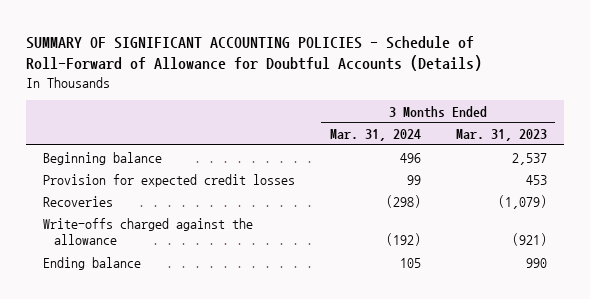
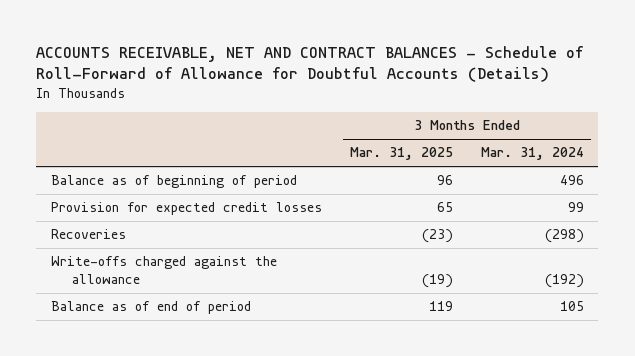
[26,36,483,72] SUMMARY OF SIGNIFICANT ACCOUNTING POLICIES - Schedule of Roll-Forward of Allowance for Doubtful Accounts (Details) -> [36,45,585,83] ACCOUNTS RECEIVABLE, NET AND CONTRACT BALANCES - Schedule of Roll-Forward of Allowance for Doubtful Accounts (Details)
[455,129,547,142] Mar. 31, 2023 -> none
none -> [349,147,453,161] Mar. 31, 2025
[43,151,163,165] Beginning balance -> [50,175,297,189] Balance as of beginning of period
[43,256,142,270] Ending balance -> [50,301,251,315] Balance as of end of period

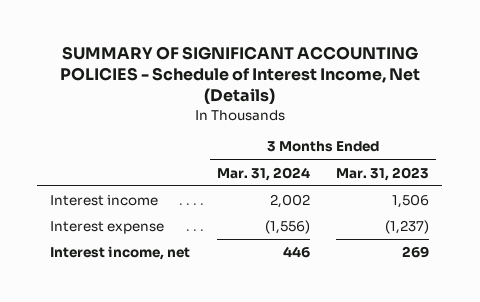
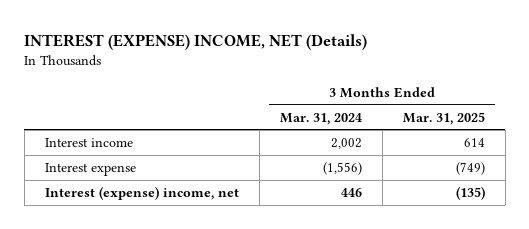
[59,45,420,105] SUMMARY OF SIGNIFICANT ACCOUNTING POLICIES - Schedule of Interest Income, Net (Details) -> [24,34,368,51] INTEREST (EXPENSE) INCOME, NET (Details)
[336,166,430,181] Mar. 31, 2023 -> none
none -> [402,111,485,125] Mar. 31, 2025
[50,246,191,261] Interest income, net -> [44,186,239,201] Interest (expense) income, net

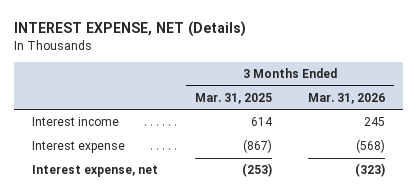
[24,34,368,51] INTEREST (EXPENSE) INCOME, NET (Details) -> [14,21,247,38] INTEREST EXPENSE, NET (Details)
[279,112,362,125] Mar. 31, 2024 -> none
none -> [307,92,385,104] Mar. 31, 2026
[455,162,485,176] (749) -> [242,139,272,154] (867)
[44,186,239,201] Interest (expense) income, net -> [32,165,159,178] Interest expense, net
[455,186,485,201] (135) -> [241,163,272,178] (253)

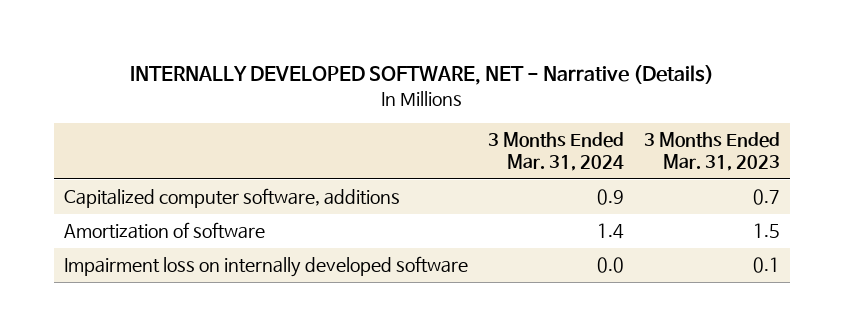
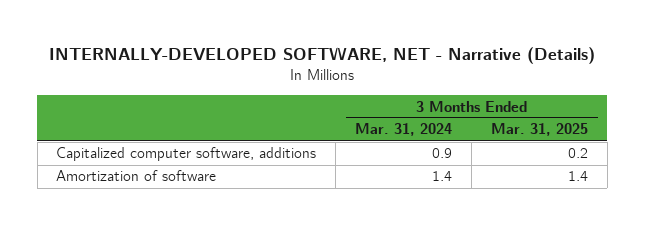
[129,65,714,86] INTERNALLY DEVELOPED SOFTWARE, NET - Narrative (Details) -> [49,47,596,65] INTERNALLY-DEVELOPED SOFTWARE, NET - Narrative (Details)
[643,131,780,171] 3 Months Ended Mar. 31, 2023 -> none
none -> [491,123,589,137] Mar. 31, 2025
[63,256,468,278] Impairment loss on internally developed software -> none

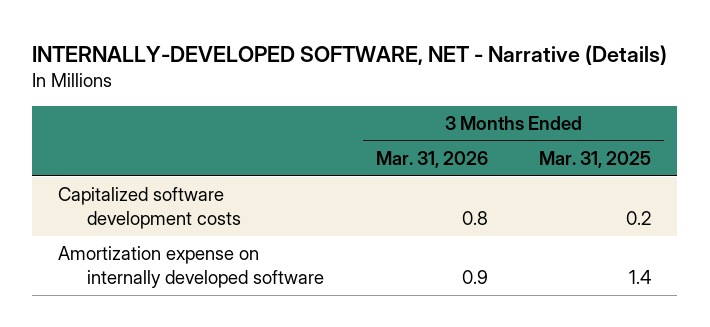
[355,123,453,137] Mar. 31, 2024 -> none
none -> [375,151,488,169] Mar. 31, 2026
[56,147,317,162] Capitalized computer software, additions -> [58,187,241,229] Capitalized software development costs
[56,170,217,182] Amortization of software -> [58,246,324,288] Amortization expense on internally developed software

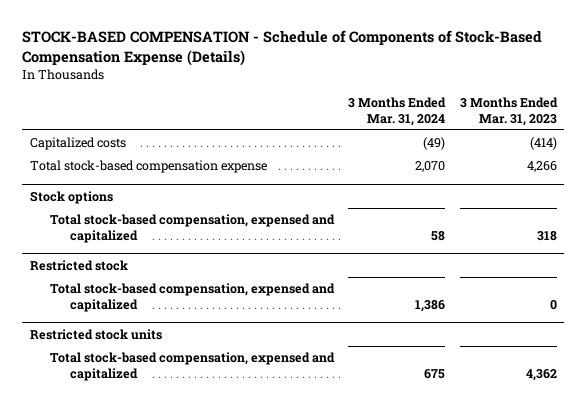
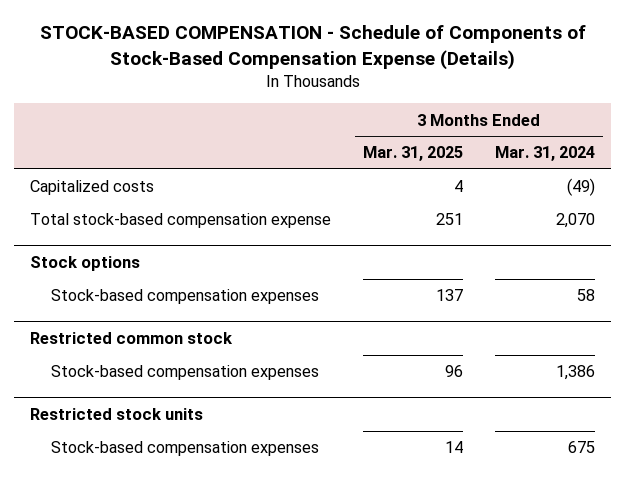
[460,97,559,127] 3 Months Ended Mar. 31, 2023 -> none
none -> [363,146,464,162] Mar. 31, 2025
[49,213,335,243] Total stock-based compensation, expensed and capitalized -> [50,289,319,305] Stock-based compensation expenses
[29,259,128,271] Restricted stock -> [29,332,233,345] Restricted common stock
[49,282,335,312] Total stock-based compensation, expensed and capitalized -> [50,365,319,381] Stock-based compensation expenses
[49,351,335,381] Total stock-based compensation, expensed and capitalized -> [50,441,319,457] Stock-based compensation expenses

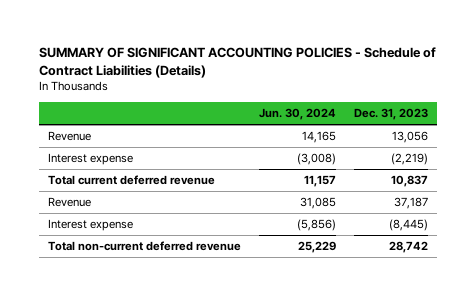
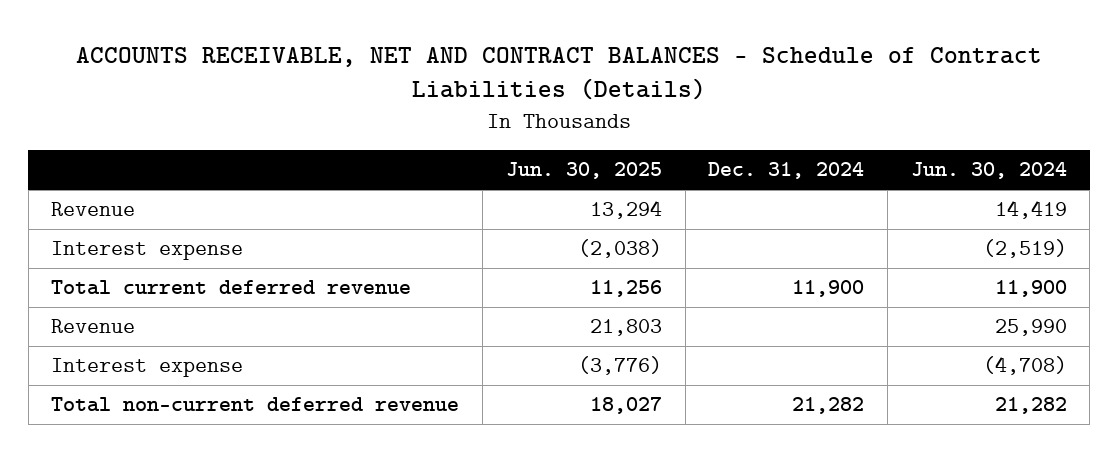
[39,47,437,78] SUMMARY OF SIGNIFICANT ACCOUNTING POLICIES - Schedule of Contract Liabilities (Details) -> [76,46,1043,101] ACCOUNTS RECEIVABLE, NET AND CONTRACT BALANCES - Schedule of Contract Liabilities (Details)
[353,107,428,120] Dec. 31, 2023 -> none
none -> [505,162,662,180] Jun. 30, 2025
none -> [708,162,865,180] Dec. 31, 2024
[302,131,337,144] 14,165 -> [994,200,1067,220] 14,419
[297,153,337,166] (3,008) -> [982,239,1067,259] (2,519)
[304,175,337,188] 11,157 -> [994,280,1067,298] 11,900
[300,197,337,210] 31,085 -> [994,319,1067,337] 25,990
[297,219,337,232] (5,856) -> [982,356,1067,376] (4,708)
[298,241,337,254] 25,229 -> [994,397,1067,415] 21,282

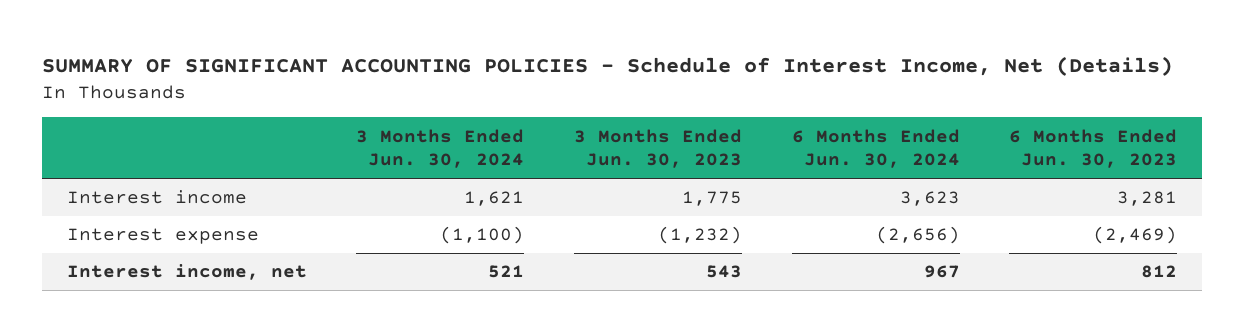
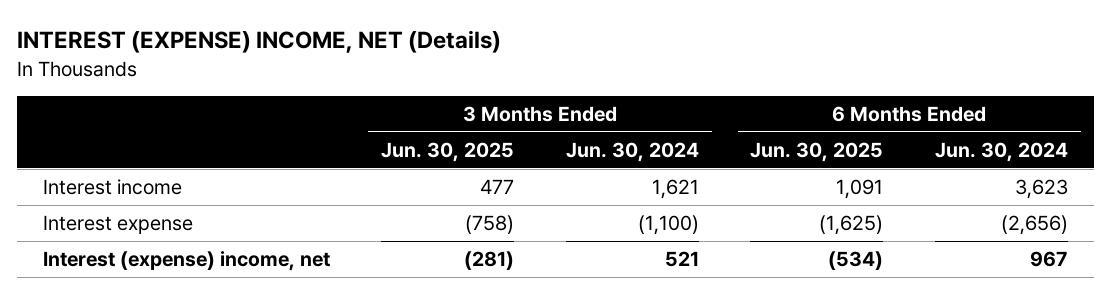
[41,55,1173,76] SUMMARY OF SIGNIFICANT ACCOUNTING POLICIES - Schedule of Interest Income, Net (Details) -> [17,30,502,54] INTEREST (EXPENSE) INCOME, NET (Details)
[574,128,743,169] 3 Months Ended Jun. 30, 2023 -> none
[1009,128,1178,169] 6 Months Ended Jun. 30, 2023 -> none
none -> [381,141,515,162] Jun. 30, 2025
none -> [750,141,884,162] Jun. 30, 2025
[66,264,307,281] Interest income, net -> [42,251,330,272] Interest (expense) income, net

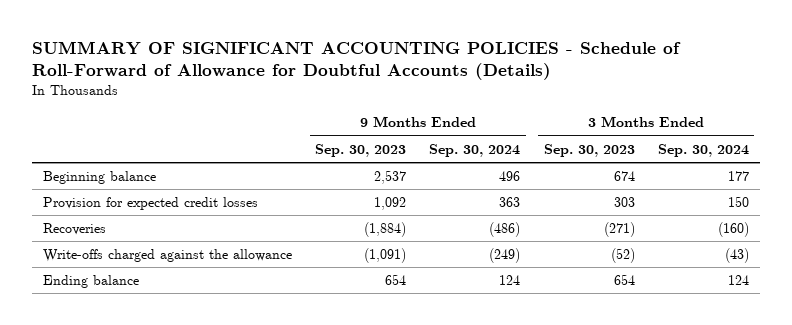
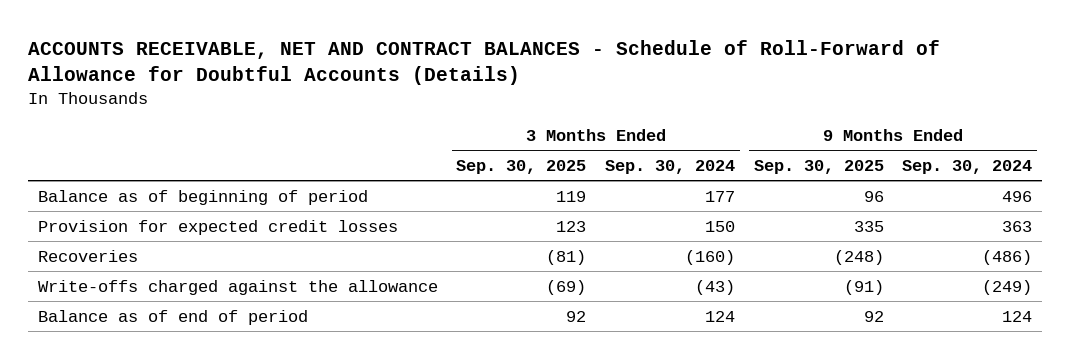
[31,40,681,80] SUMMARY OF SIGNIFICANT ACCOUNTING POLICIES - Schedule of Roll-Forward of Allowance for Doubtful Accounts (Details) -> [28,39,941,85] ACCOUNTS RECEIVABLE, NET AND CONTRACT BALANCES - Schedule of Roll-Forward of Allowance for Doubtful Accounts (Details)
[315,143,407,157] Sep. 30, 2023 -> none
[543,143,635,157] Sep. 30, 2023 -> none
none -> [456,159,587,174] Sep. 30, 2025
none -> [753,159,884,174] Sep. 30, 2025
[43,171,157,185] Beginning balance -> [37,189,368,205] Balance as of beginning of period
[43,275,140,289] Ending balance -> [37,309,308,325] Balance as of end of period

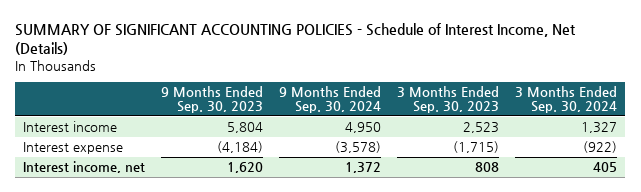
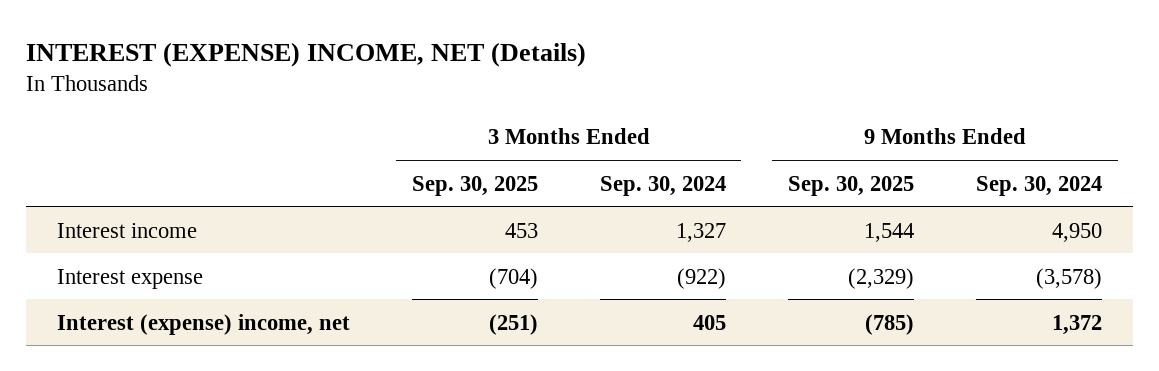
[15,23,577,56] SUMMARY OF SIGNIFICANT ACCOUNTING POLICIES - Schedule of Interest Income, Net (Details) -> [25,41,586,67] INTEREST (EXPENSE) INCOME, NET (Details)
[161,86,264,114] 9 Months Ended Sep. 30, 2023 -> none
[397,86,500,114] 3 Months Ended Sep. 30, 2023 -> none
none -> [411,175,538,196] Sep. 30, 2025
none -> [788,175,915,196] Sep. 30, 2025
[23,161,146,174] Interest income, net -> [56,313,350,335] Interest (expense) income, net

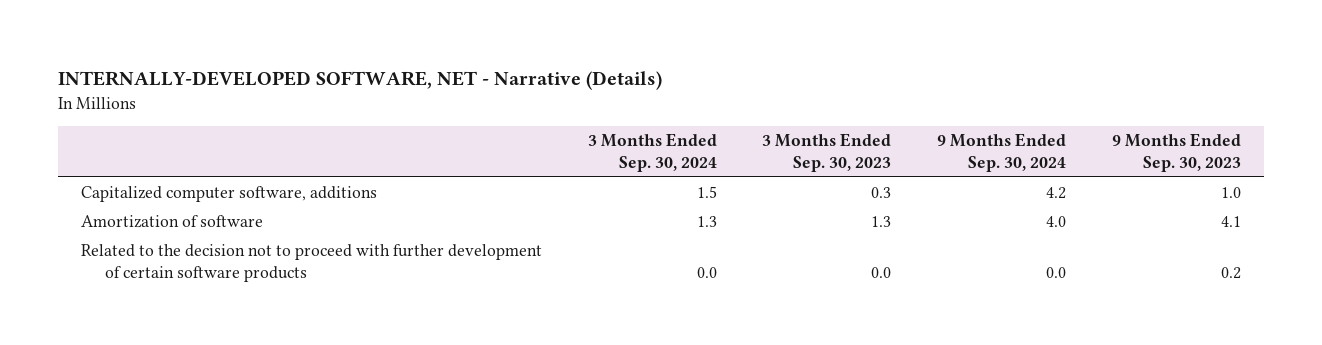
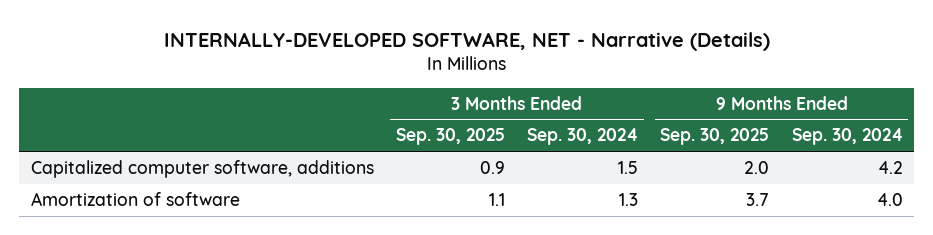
[762,133,892,172] 3 Months Ended Sep. 30, 2023 -> none
[1112,133,1242,172] 9 Months Ended Sep. 30, 2023 -> none
none -> [395,128,505,146] Sep. 30, 2025
none -> [660,128,770,146] Sep. 30, 2025
[80,244,542,282] Related to the decision not to proceed with further development of certain software products -> none

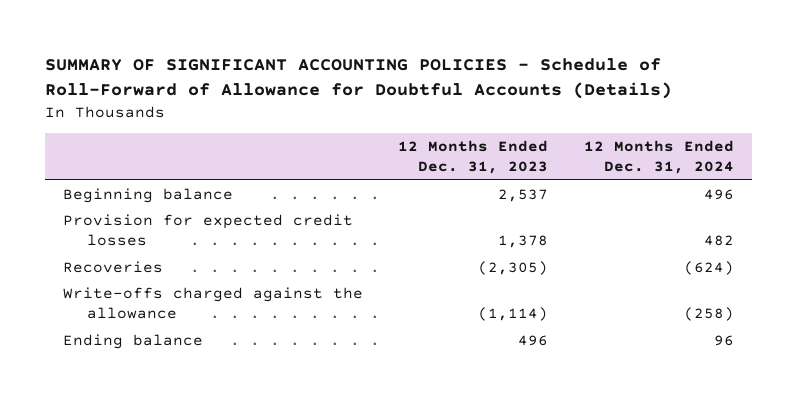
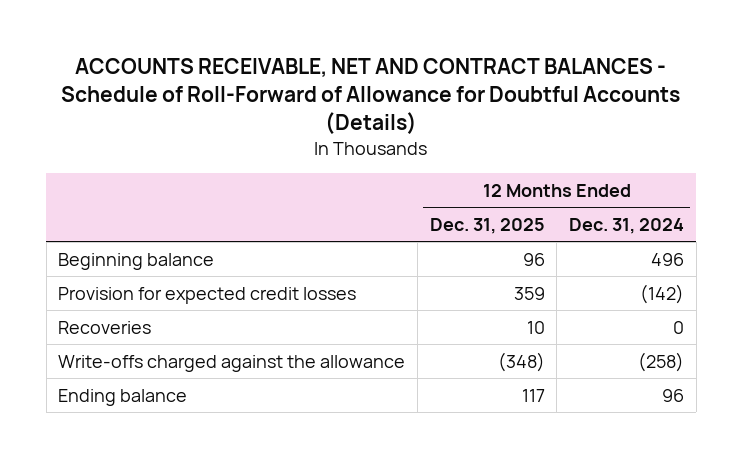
[44,57,672,100] SUMMARY OF SIGNIFICANT ACCOUNTING POLICIES - Schedule of Roll-Forward of Allowance for Doubtful Accounts (Details) -> [61,58,681,135] ACCOUNTS RECEIVABLE, NET AND CONTRACT BALANCES - Schedule of Roll-Forward of Allowance for Doubtful Accounts (Details)
[398,140,549,175] 12 Months Ended Dec. 31, 2023 -> none
none -> [429,217,545,234] Dec. 31, 2025
[703,235,734,247] 482 -> [639,283,684,304] (142)
[683,261,734,276] (624) -> [672,320,684,334] 0

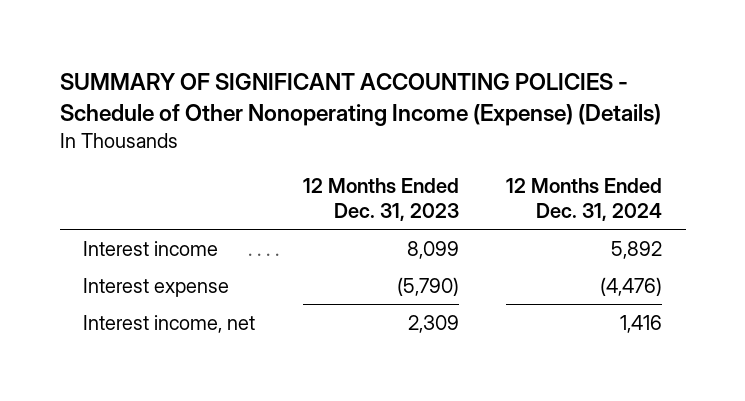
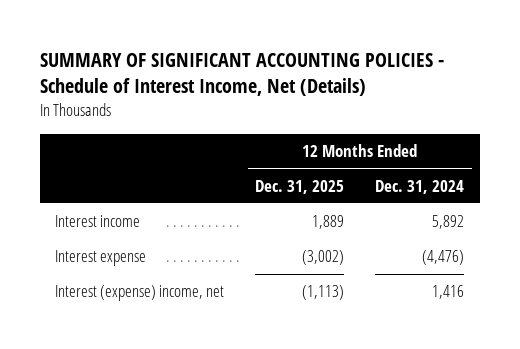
[59,73,661,127] SUMMARY OF SIGNIFICANT ACCOUNTING POLICIES - Schedule of Other Nonoperating Income (Expense) (Details) -> [40,52,445,97] SUMMARY OF SIGNIFICANT ACCOUNTING POLICIES - Schedule of Interest Income, Net (Details)
[302,178,459,221] 12 Months Ended Dec. 31, 2023 -> none
none -> [255,179,345,194] Dec. 31, 2025
[83,314,256,333] Interest income, net -> [55,285,225,302] Interest (expense) income, net

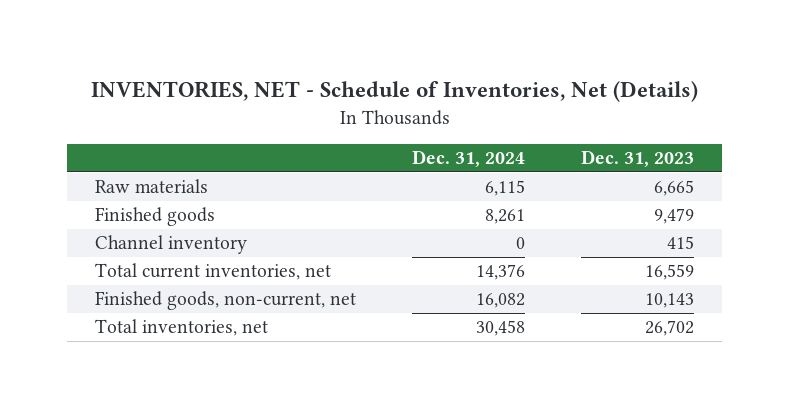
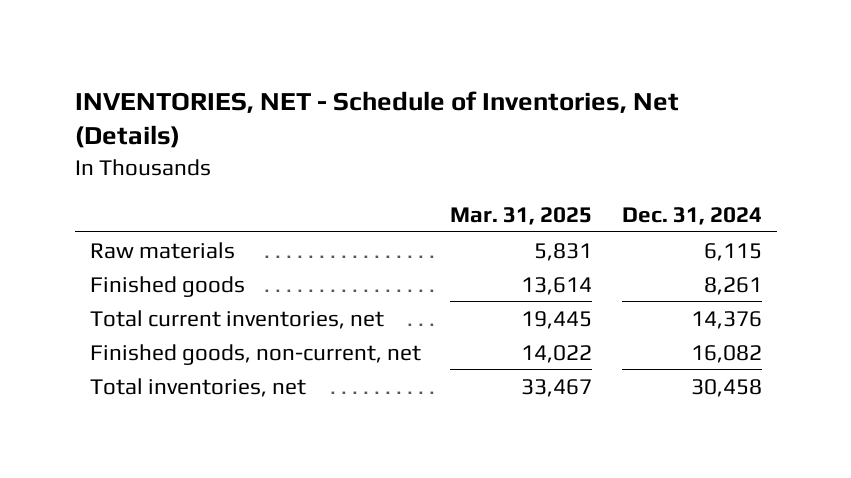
[581,150,695,168] Dec. 31, 2023 -> none
none -> [450,206,593,225] Mar. 31, 2025
[94,235,247,255] Channel inventory -> none

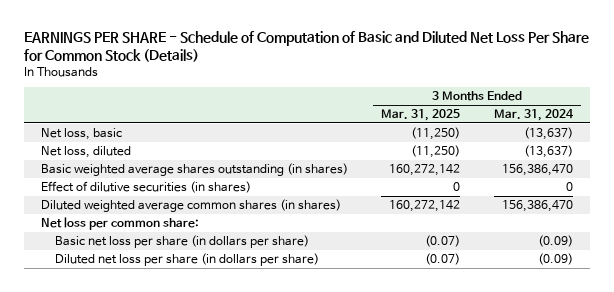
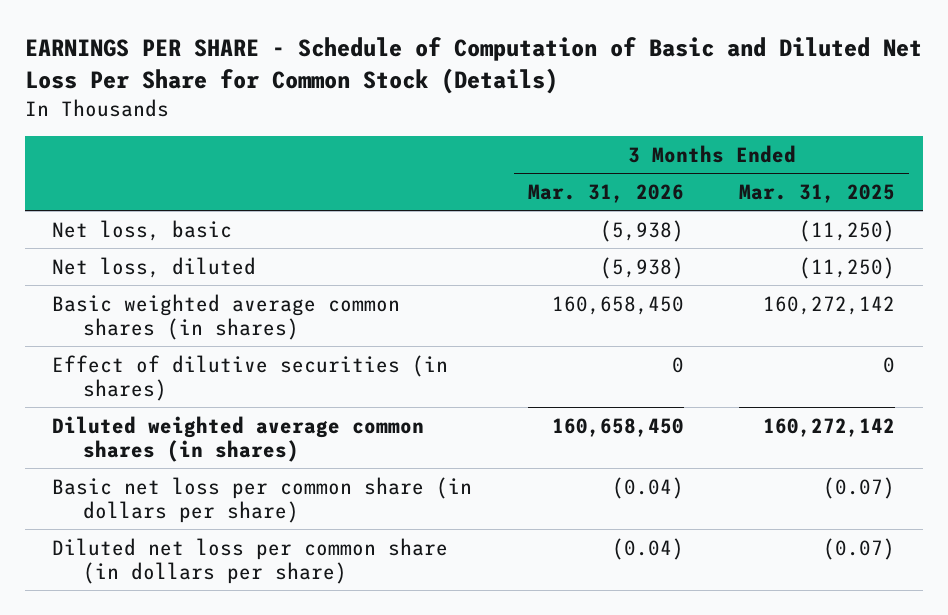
[493,109,574,122] Mar. 31, 2024 -> none
none -> [527,183,684,203] Mar. 31, 2026
[41,163,349,177] Basic weighted average shares outstanding (in shares) -> [52,293,401,341] Basic weighted average common shares (in shares)
[41,217,200,231] Net loss per common share: -> none
[54,235,309,249] Basic net loss per share (in dollars per share) -> [52,476,473,524] Basic net loss per common share (in dollars per share)
[54,253,319,267] Diluted net loss per share (in dollars per share) -> [52,537,449,585] Diluted net loss per common share (in dollars per share)

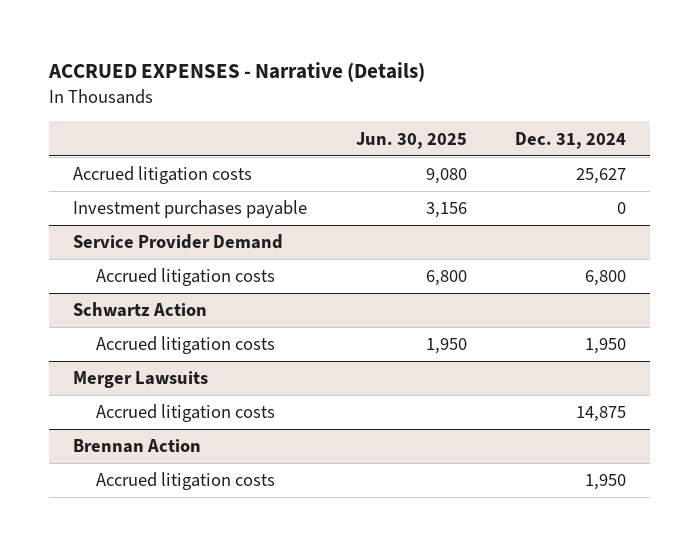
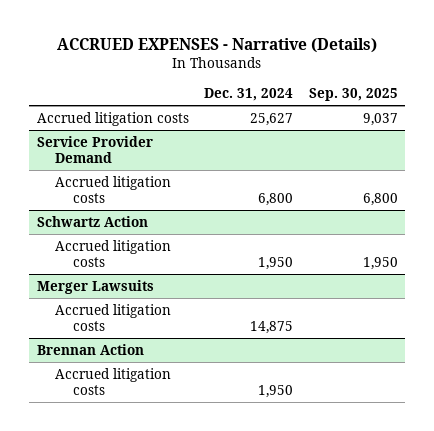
[355,131,467,149] Jun. 30, 2025 -> none
none -> [308,87,398,101] Sep. 30, 2025
[73,200,308,219] Investment purchases payable -> none

